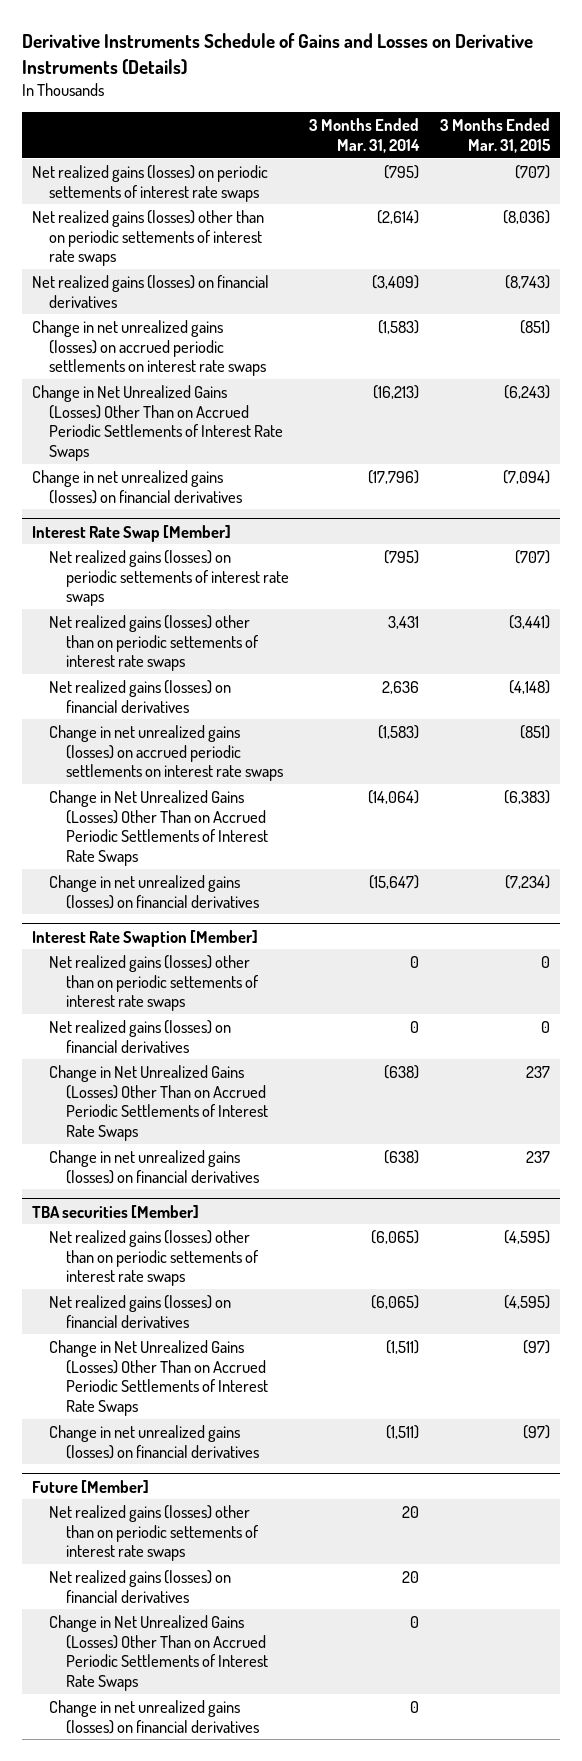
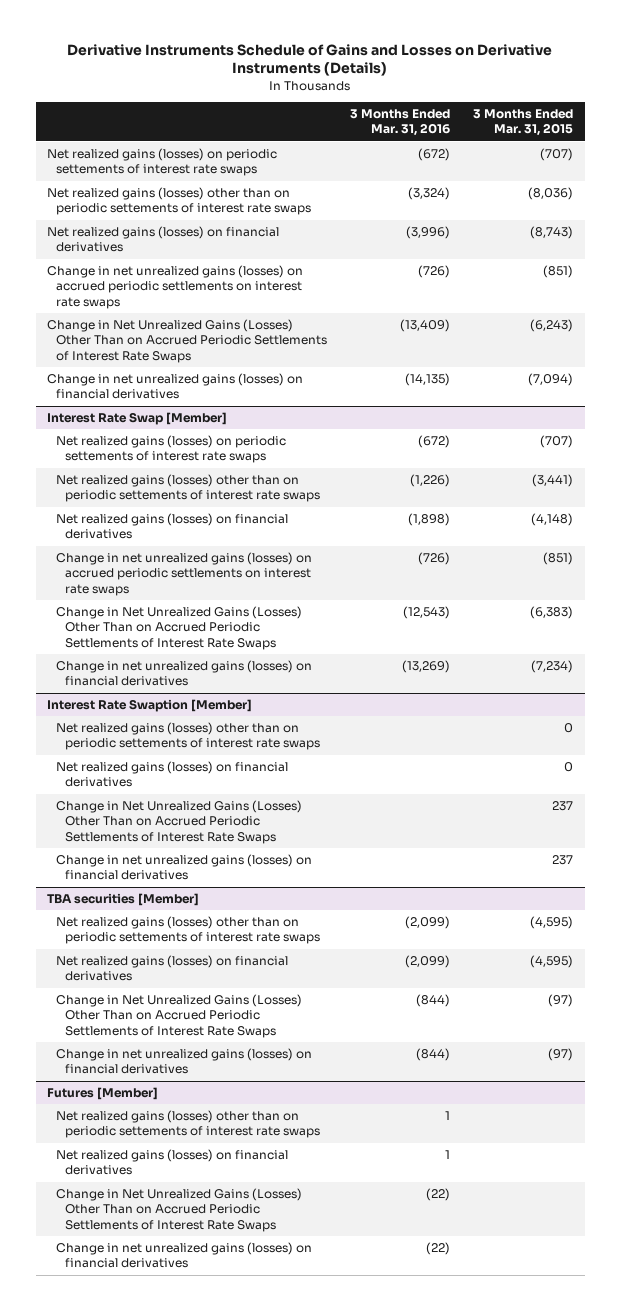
[309,118,421,154] 3 Months Ended Mar. 31, 2014 -> none
none -> [350,109,451,137] 3 Months Ended Mar. 31, 2016
[32,1479,150,1493] Future [Member] -> [47,1087,159,1101] Futures [Member]

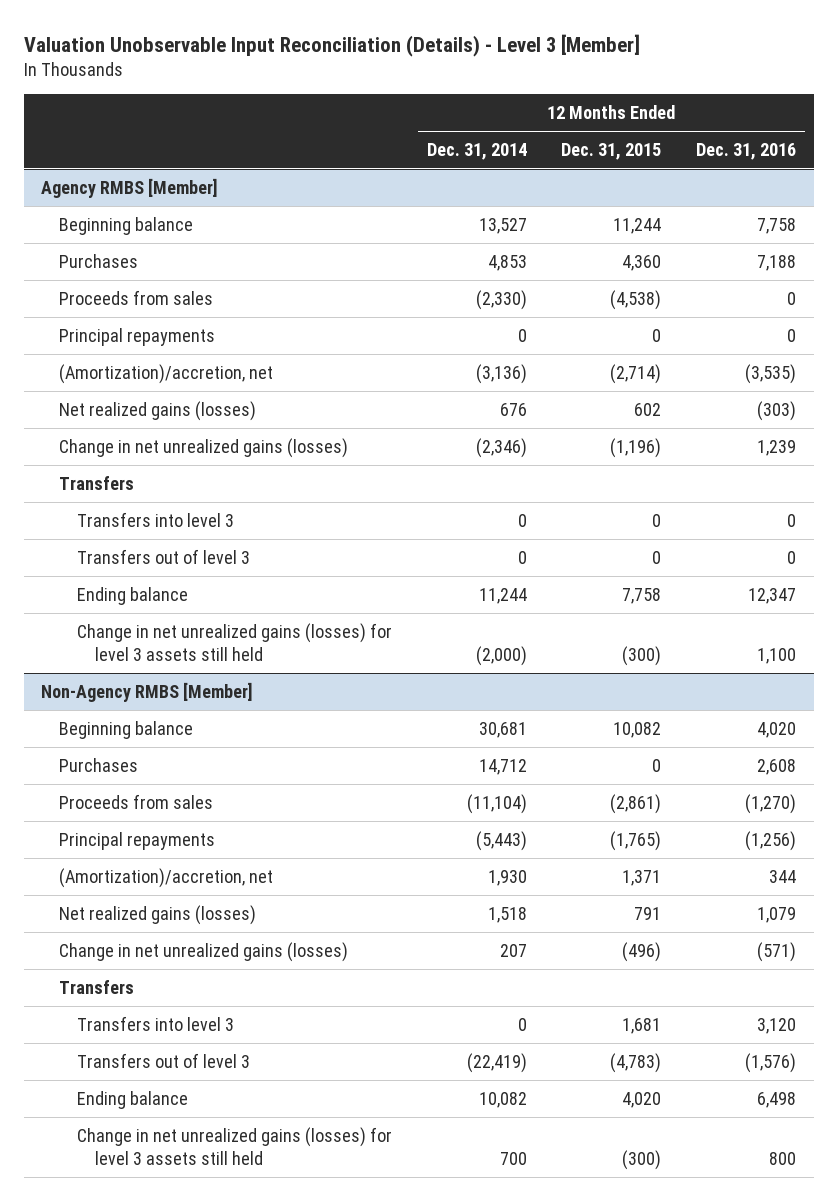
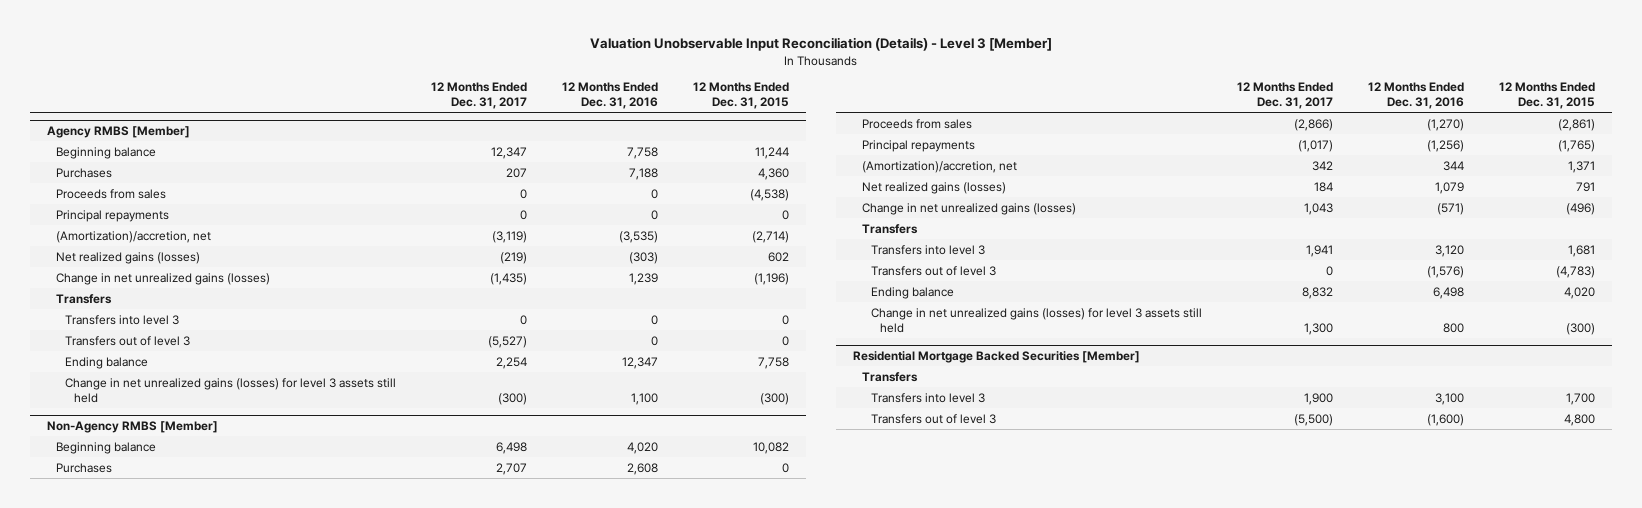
[426,142,527,160] Dec. 31, 2014 -> none
none -> [430,81,527,110] 12 Months Ended Dec. 31, 2017
none -> [853,351,1141,364] Residential Mortgage Backed Securities [Member]
none -> [862,371,919,382] Transfers
none -> [871,392,986,403] Transfers into level 3
none -> [871,413,997,424] Transfers out of level 3

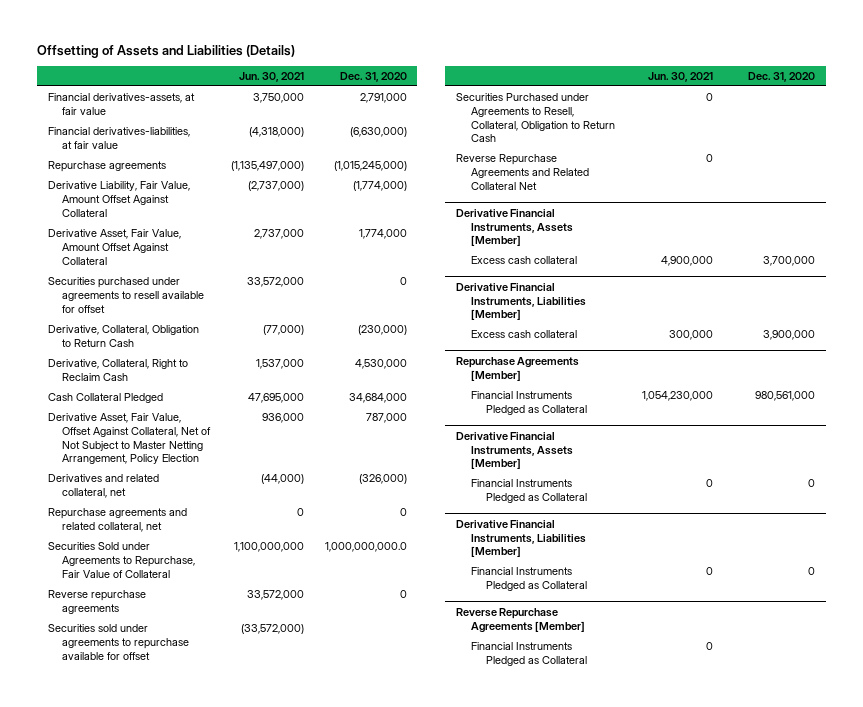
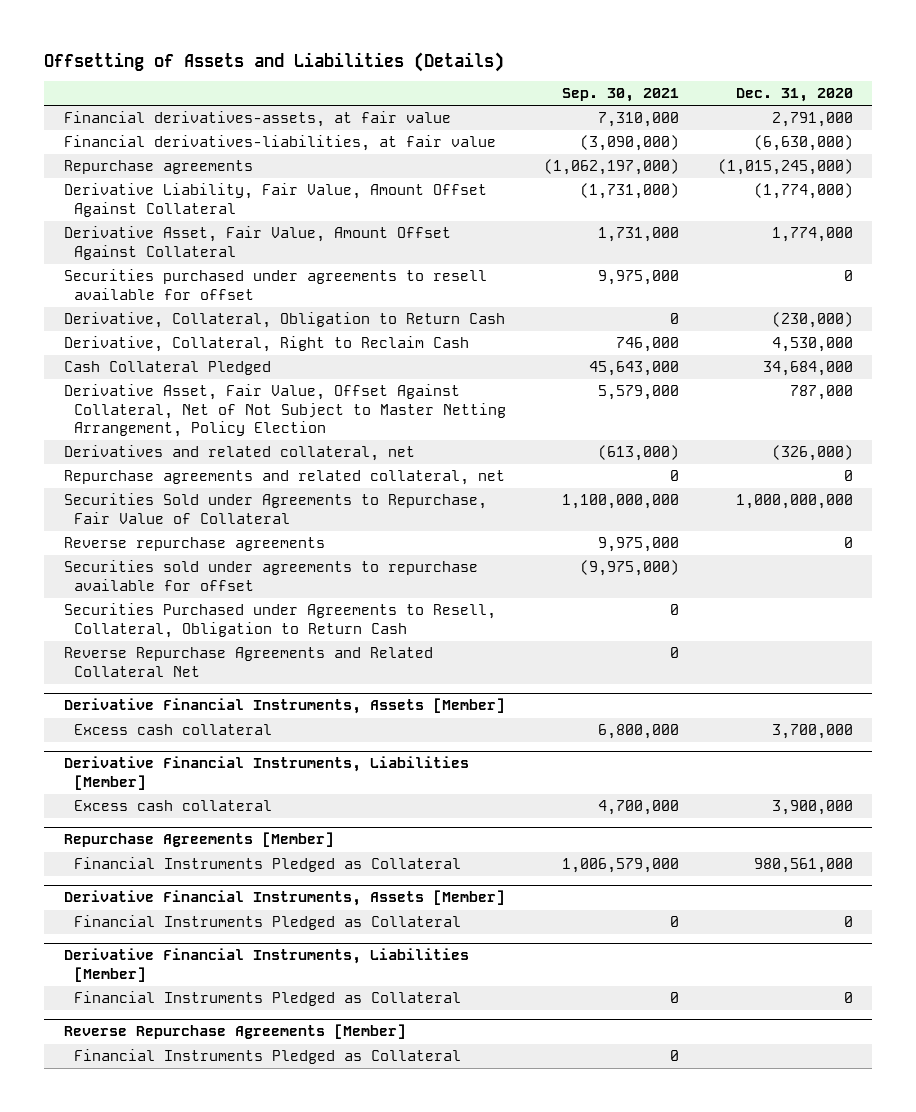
[239,71,305,82] Jun. 30, 2021 -> none
none -> [562,88,680,103] Sep. 30, 2021
[325,542,408,553] 1,000,000,000.0 -> [735,494,853,510] 1,000,000,000

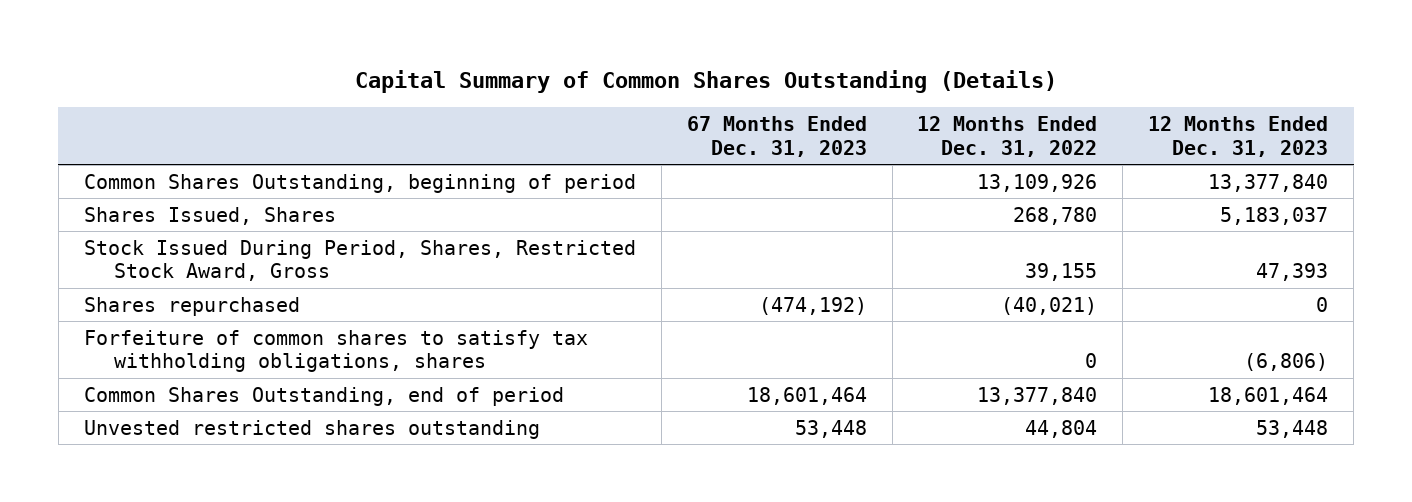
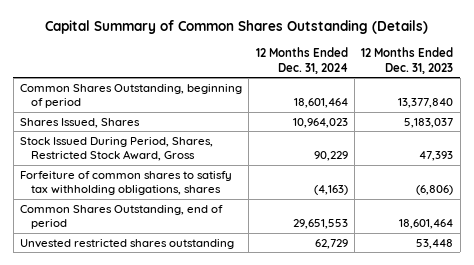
[686,116,867,157] 67 Months Ended Dec. 31, 2023 -> none
[917,116,1098,157] 12 Months Ended Dec. 31, 2022 -> none
none -> [255,47,348,74] 12 Months Ended Dec. 31, 2024
[83,296,300,316] Shares repurchased -> none

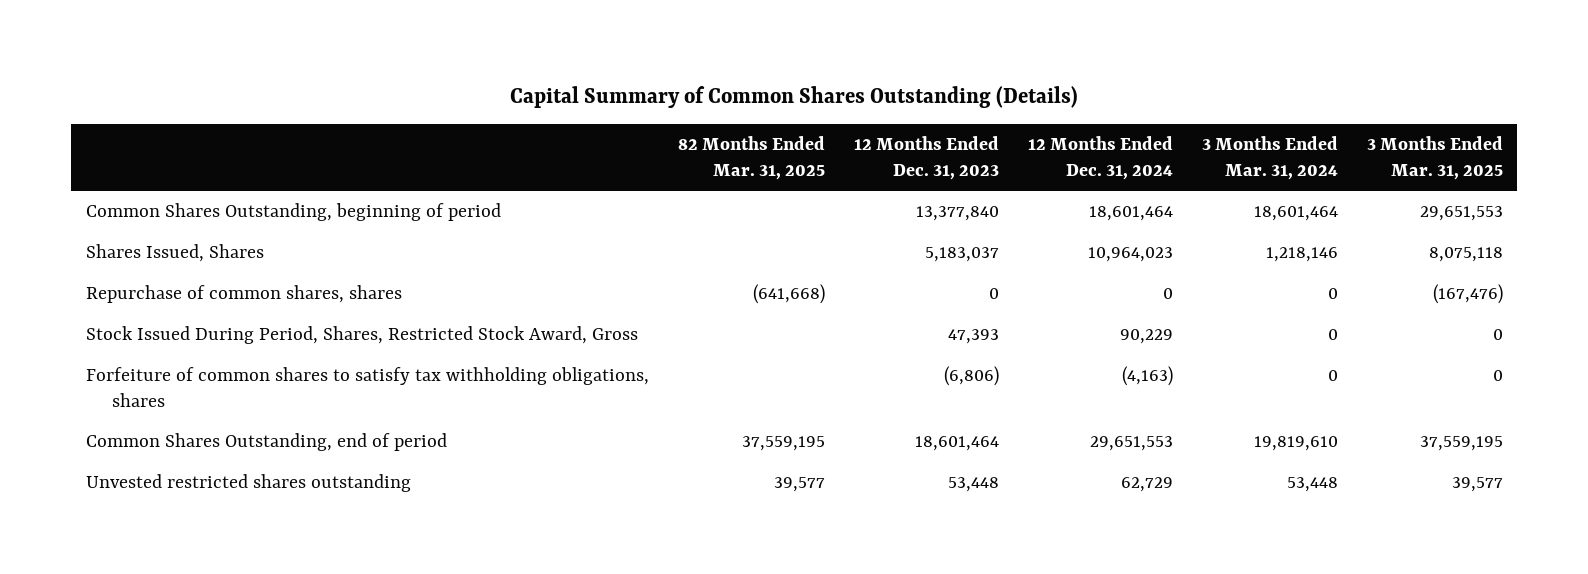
none -> [677,136,825,180] 82 Months Ended Mar. 31, 2025
none -> [1201,136,1338,180] 3 Months Ended Mar. 31, 2024
none -> [1366,136,1503,180] 3 Months Ended Mar. 31, 2025
none -> [85,285,402,304] Repurchase of common shares, shares

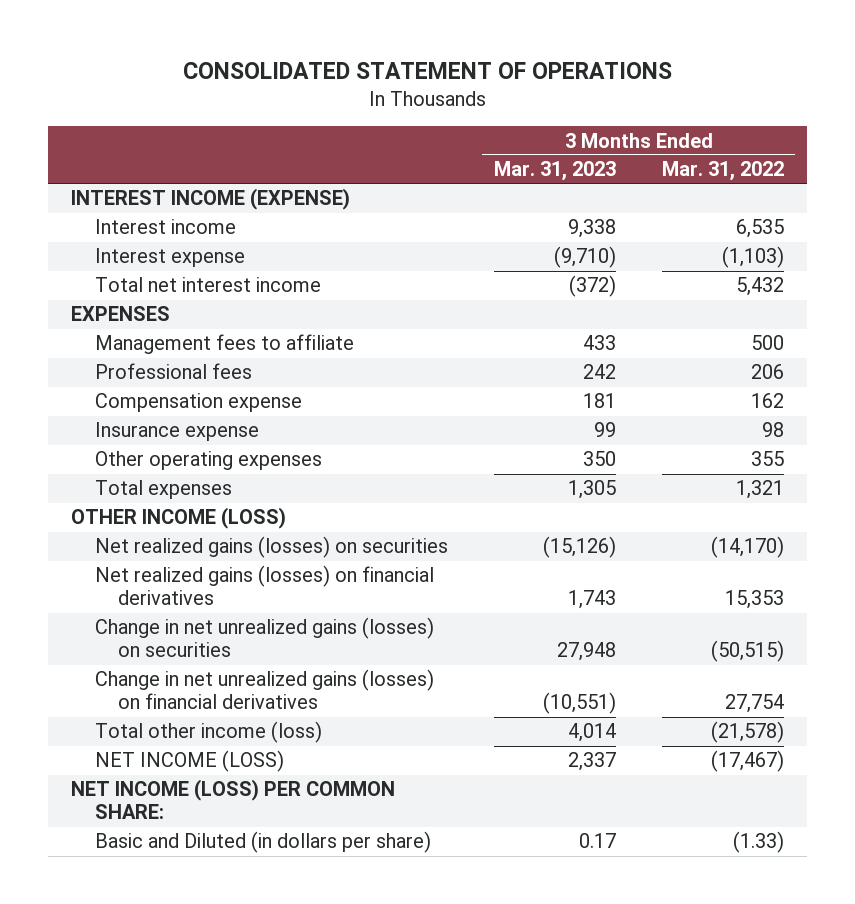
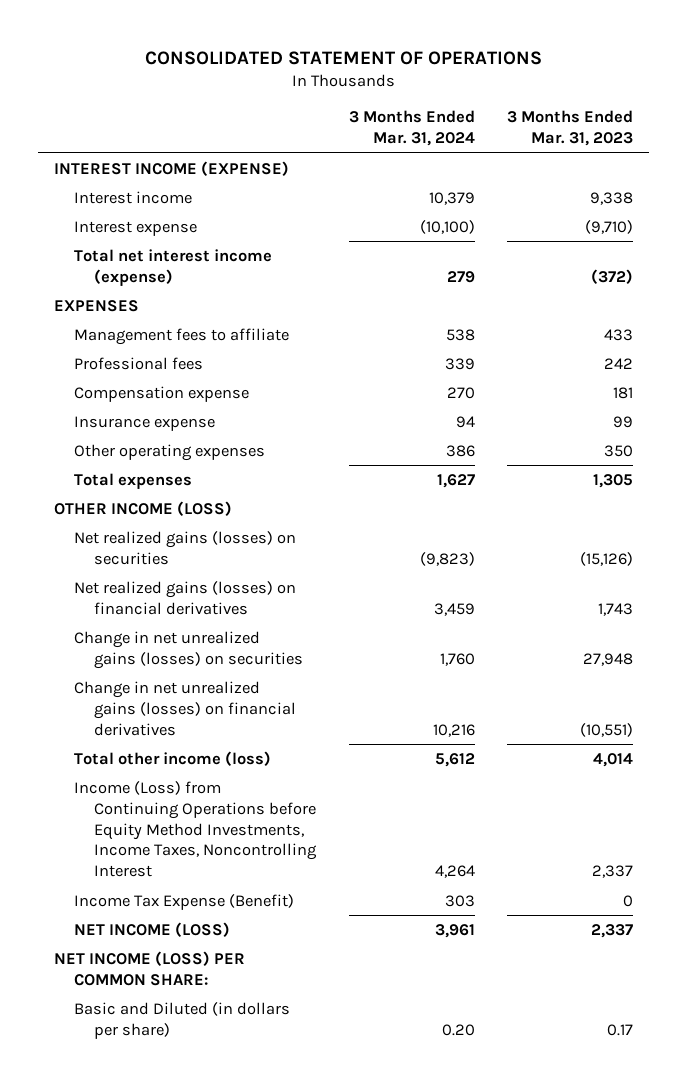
[661,161,784,182] Mar. 31, 2022 -> none
none -> [348,110,475,147] 3 Months Ended Mar. 31, 2024
[94,277,321,293] Total net interest income -> [74,248,273,286] Total net interest income (expense)
none -> [74,780,318,878] Income (Loss) from Continuing Operations before Equity Method Investments, Income Taxes, Noncontrolling Interest
none -> [74,893,295,910] Income Tax Expense (Benefit)

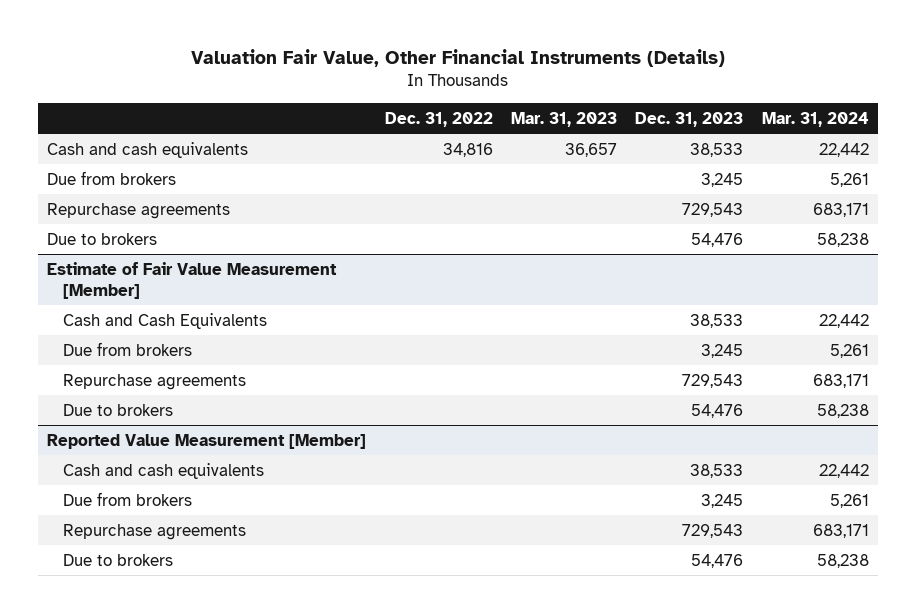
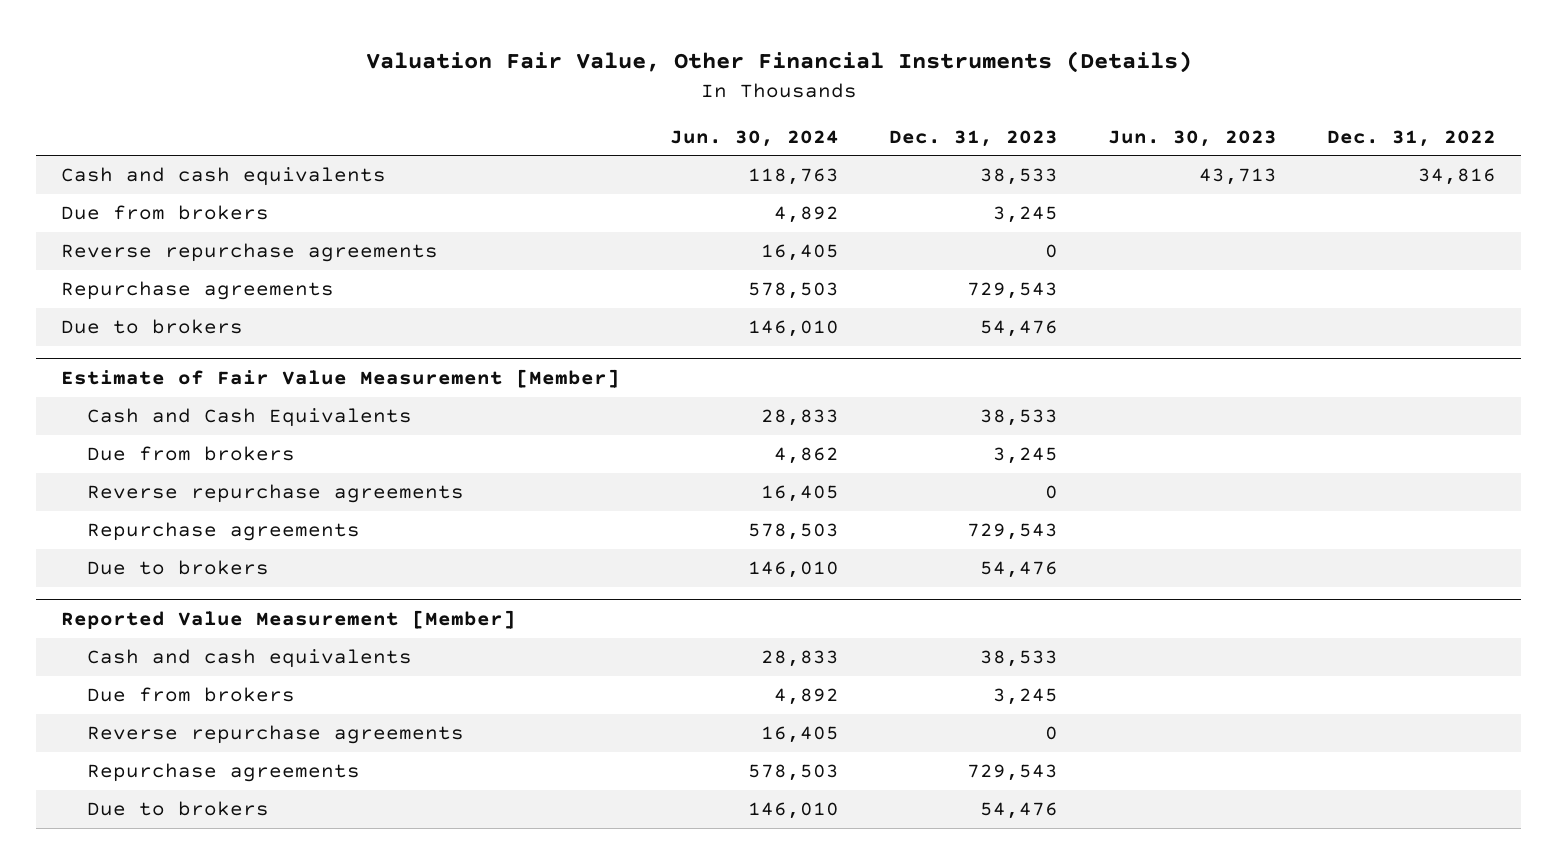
[510,111,617,127] Mar. 31, 2023 -> none
[761,111,869,127] Mar. 31, 2024 -> none
none -> [670,129,840,147] Jun. 30, 2024
none -> [1108,129,1278,147] Jun. 30, 2023
none -> [61,243,439,263] Reverse repurchase agreements
none -> [87,484,465,504] Reverse repurchase agreements
none -> [87,725,465,745] Reverse repurchase agreements

